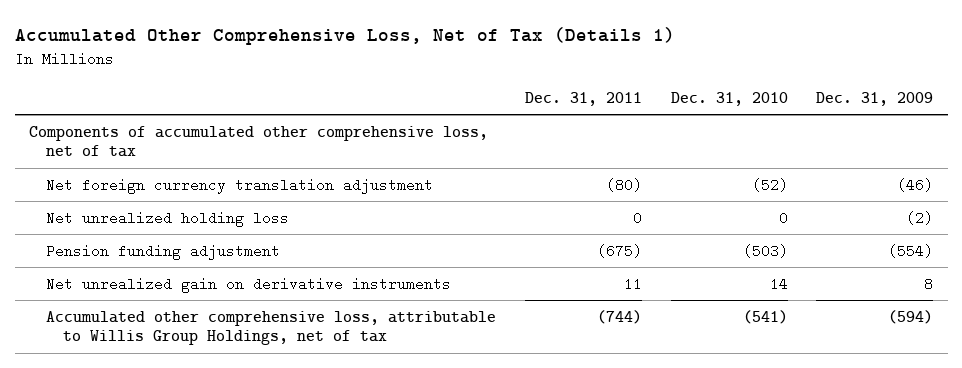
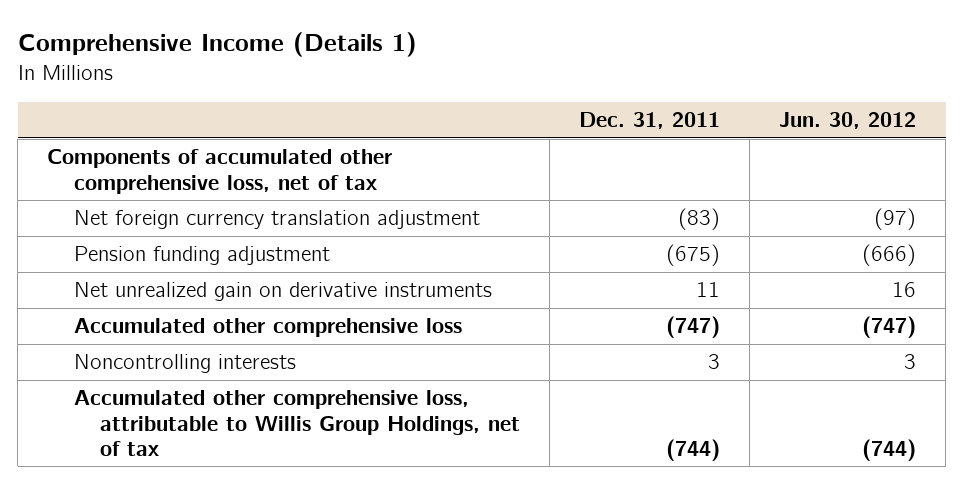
[14,27,675,46] Accumulated Other Comprehensive Loss, Net of Tax (Details 1) -> [17,32,417,58] Comprehensive Income (Details 1)
[670,91,788,106] Dec. 31, 2010 -> none
[816,91,934,106] Dec. 31, 2009 -> none
none -> [779,112,917,130] Jun. 30, 2012
[46,210,290,227] Net unrealized holding loss -> none
[605,177,642,192] (80) -> [678,208,721,231] (83)
none -> [73,318,462,338] Accumulated other comprehensive loss
none -> [73,354,296,374] Noncontrolling interests

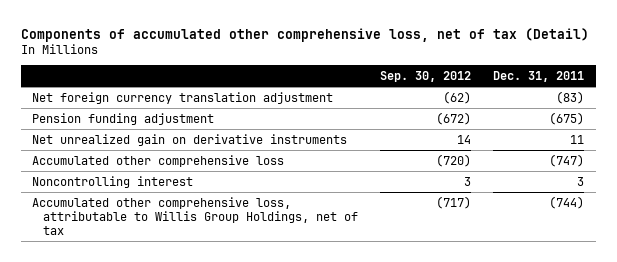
[17,32,417,58] Comprehensive Income (Details 1) -> [21,27,590,42] Components of accumulated other comprehensive loss, net of tax (Detail)
[779,112,917,130] Jun. 30, 2012 -> none
none -> [380,71,472,83] Sep. 30, 2012
[47,149,393,194] Components of accumulated other comprehensive loss, net of tax -> none
[73,354,296,374] Noncontrolling interests -> [32,175,194,188] Noncontrolling interest

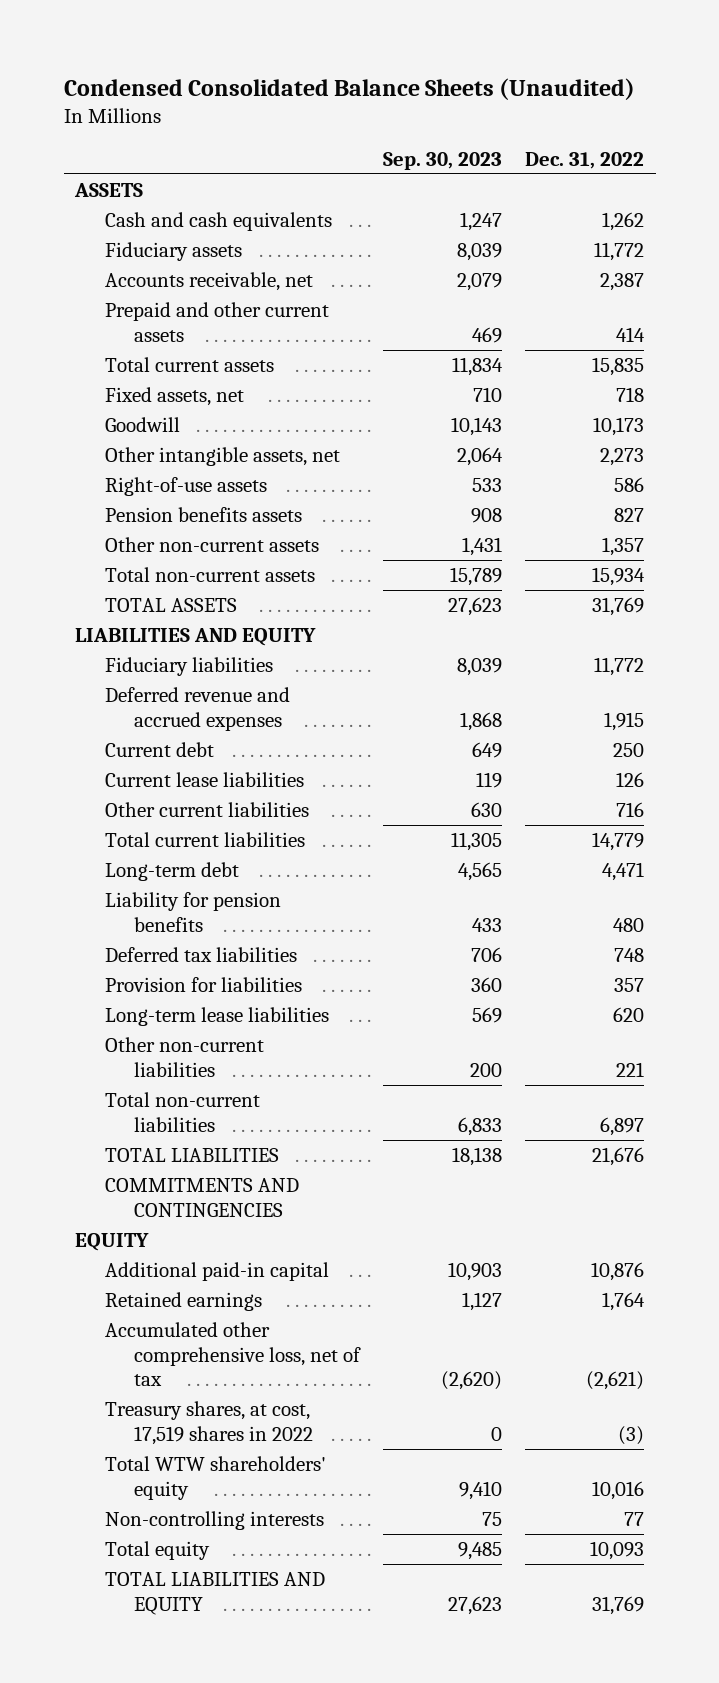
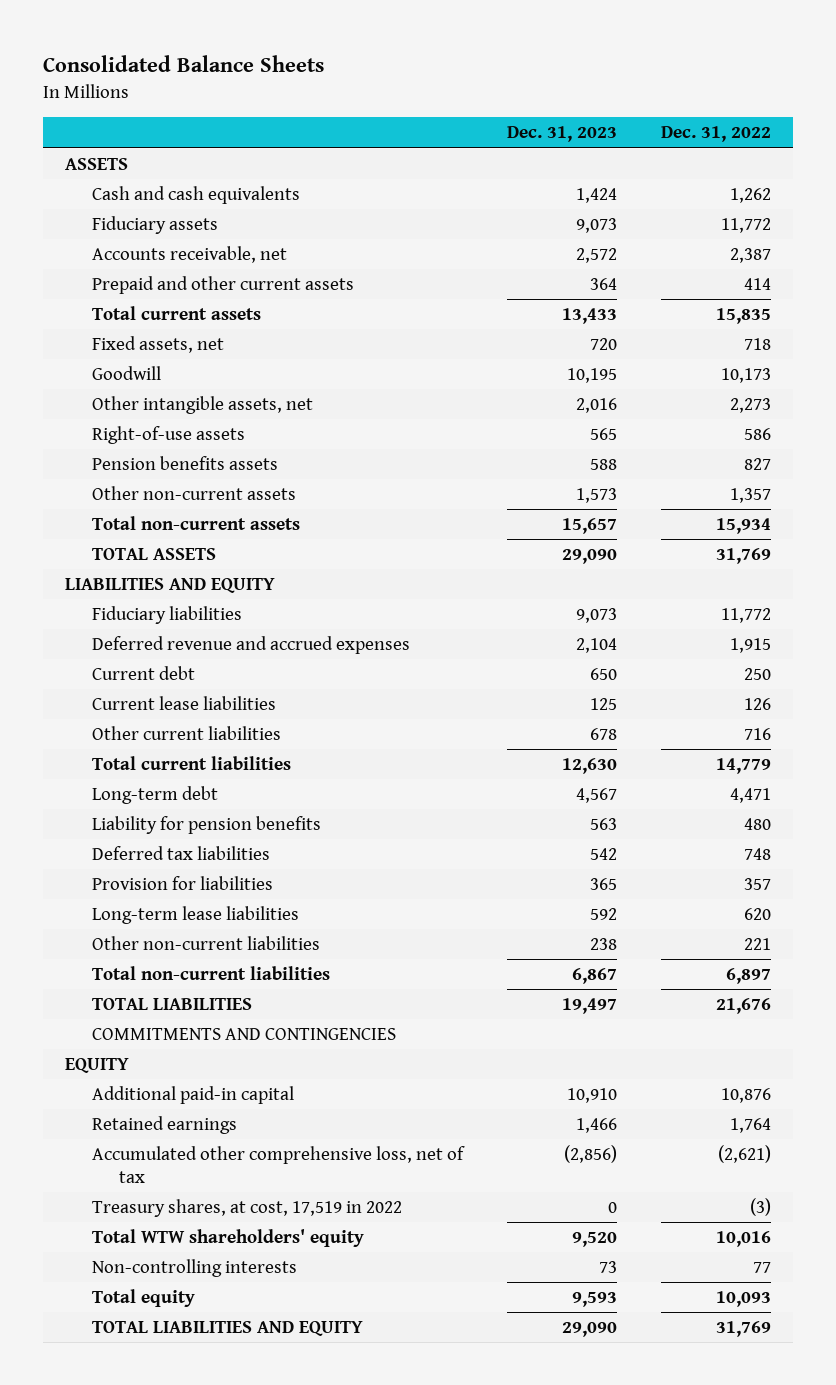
[63,77,635,100] Condensed Consolidated Balance Sheets (Unaudited) -> [42,55,324,73] Consolidated Balance Sheets
[382,151,502,170] Sep. 30, 2023 -> none
none -> [506,126,617,143] Dec. 31, 2023
[104,1401,313,1445] Treasury shares, at cost, 17,519 shares in 2022 -> [91,1198,402,1217] Treasury shares, at cost, 17,519 in 2022

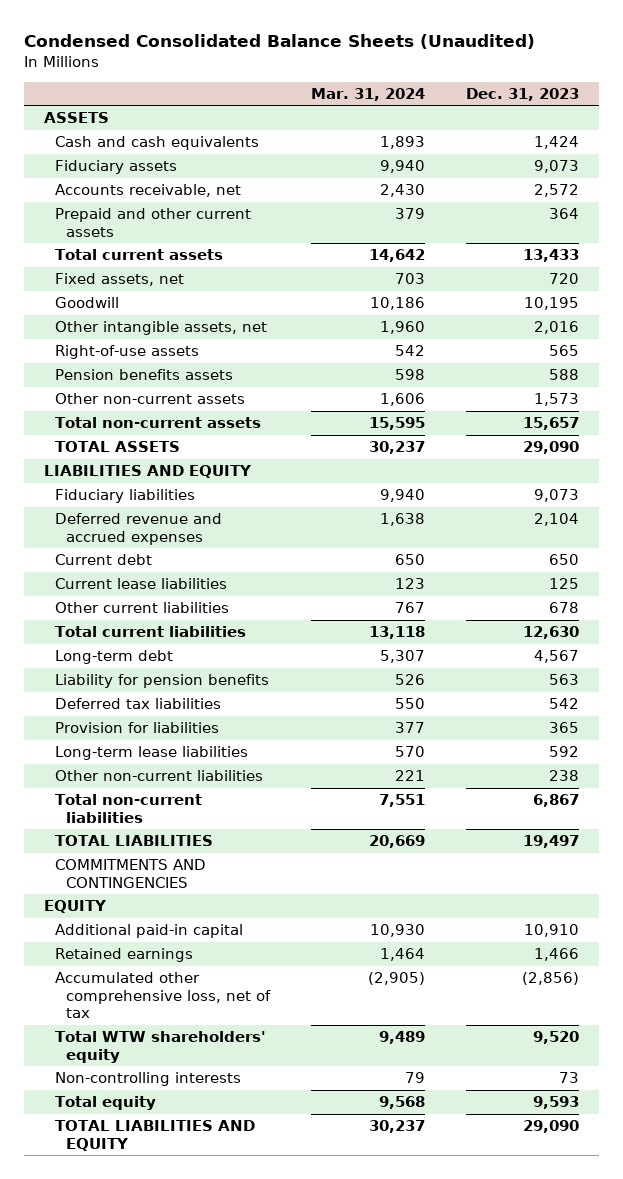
[42,55,324,73] Consolidated Balance Sheets -> [24,33,536,49] Condensed Consolidated Balance Sheets (Unaudited)
[660,126,771,143] Dec. 31, 2022 -> none
none -> [311,87,426,101] Mar. 31, 2024
[91,1198,402,1217] Treasury shares, at cost, 17,519 in 2022 -> none

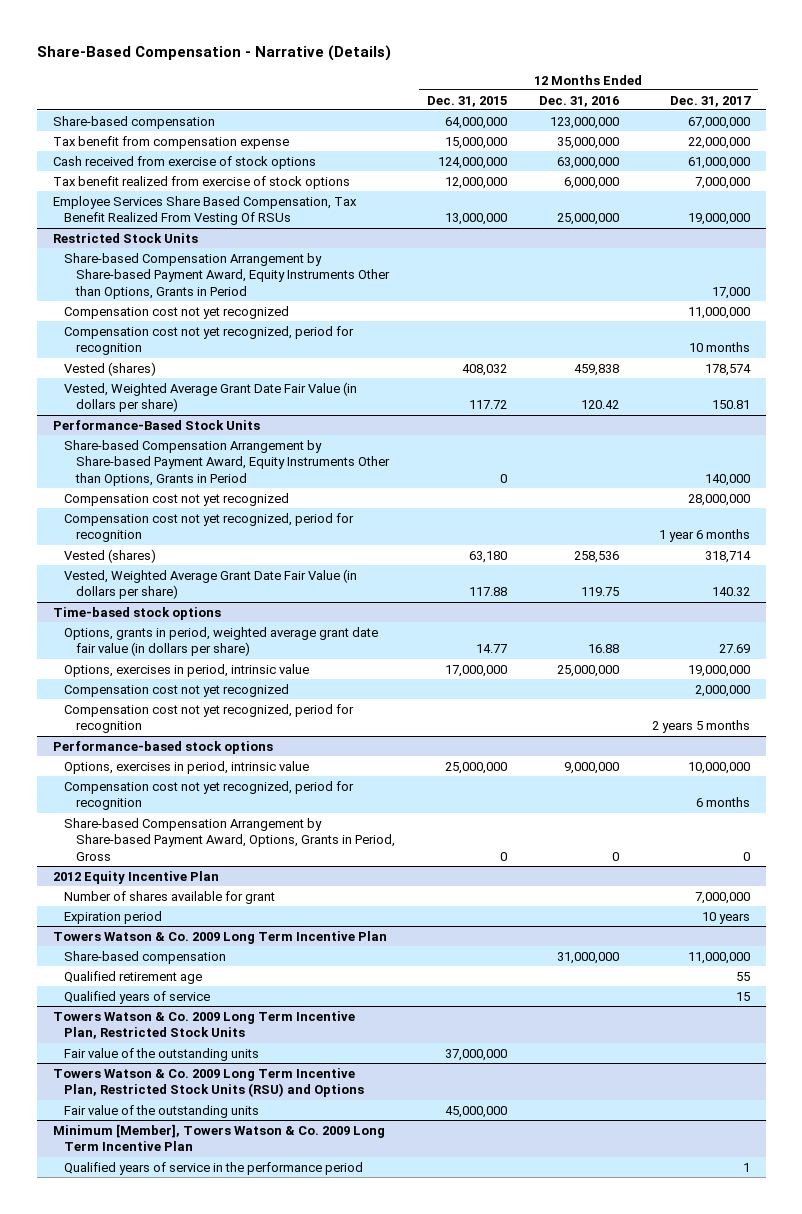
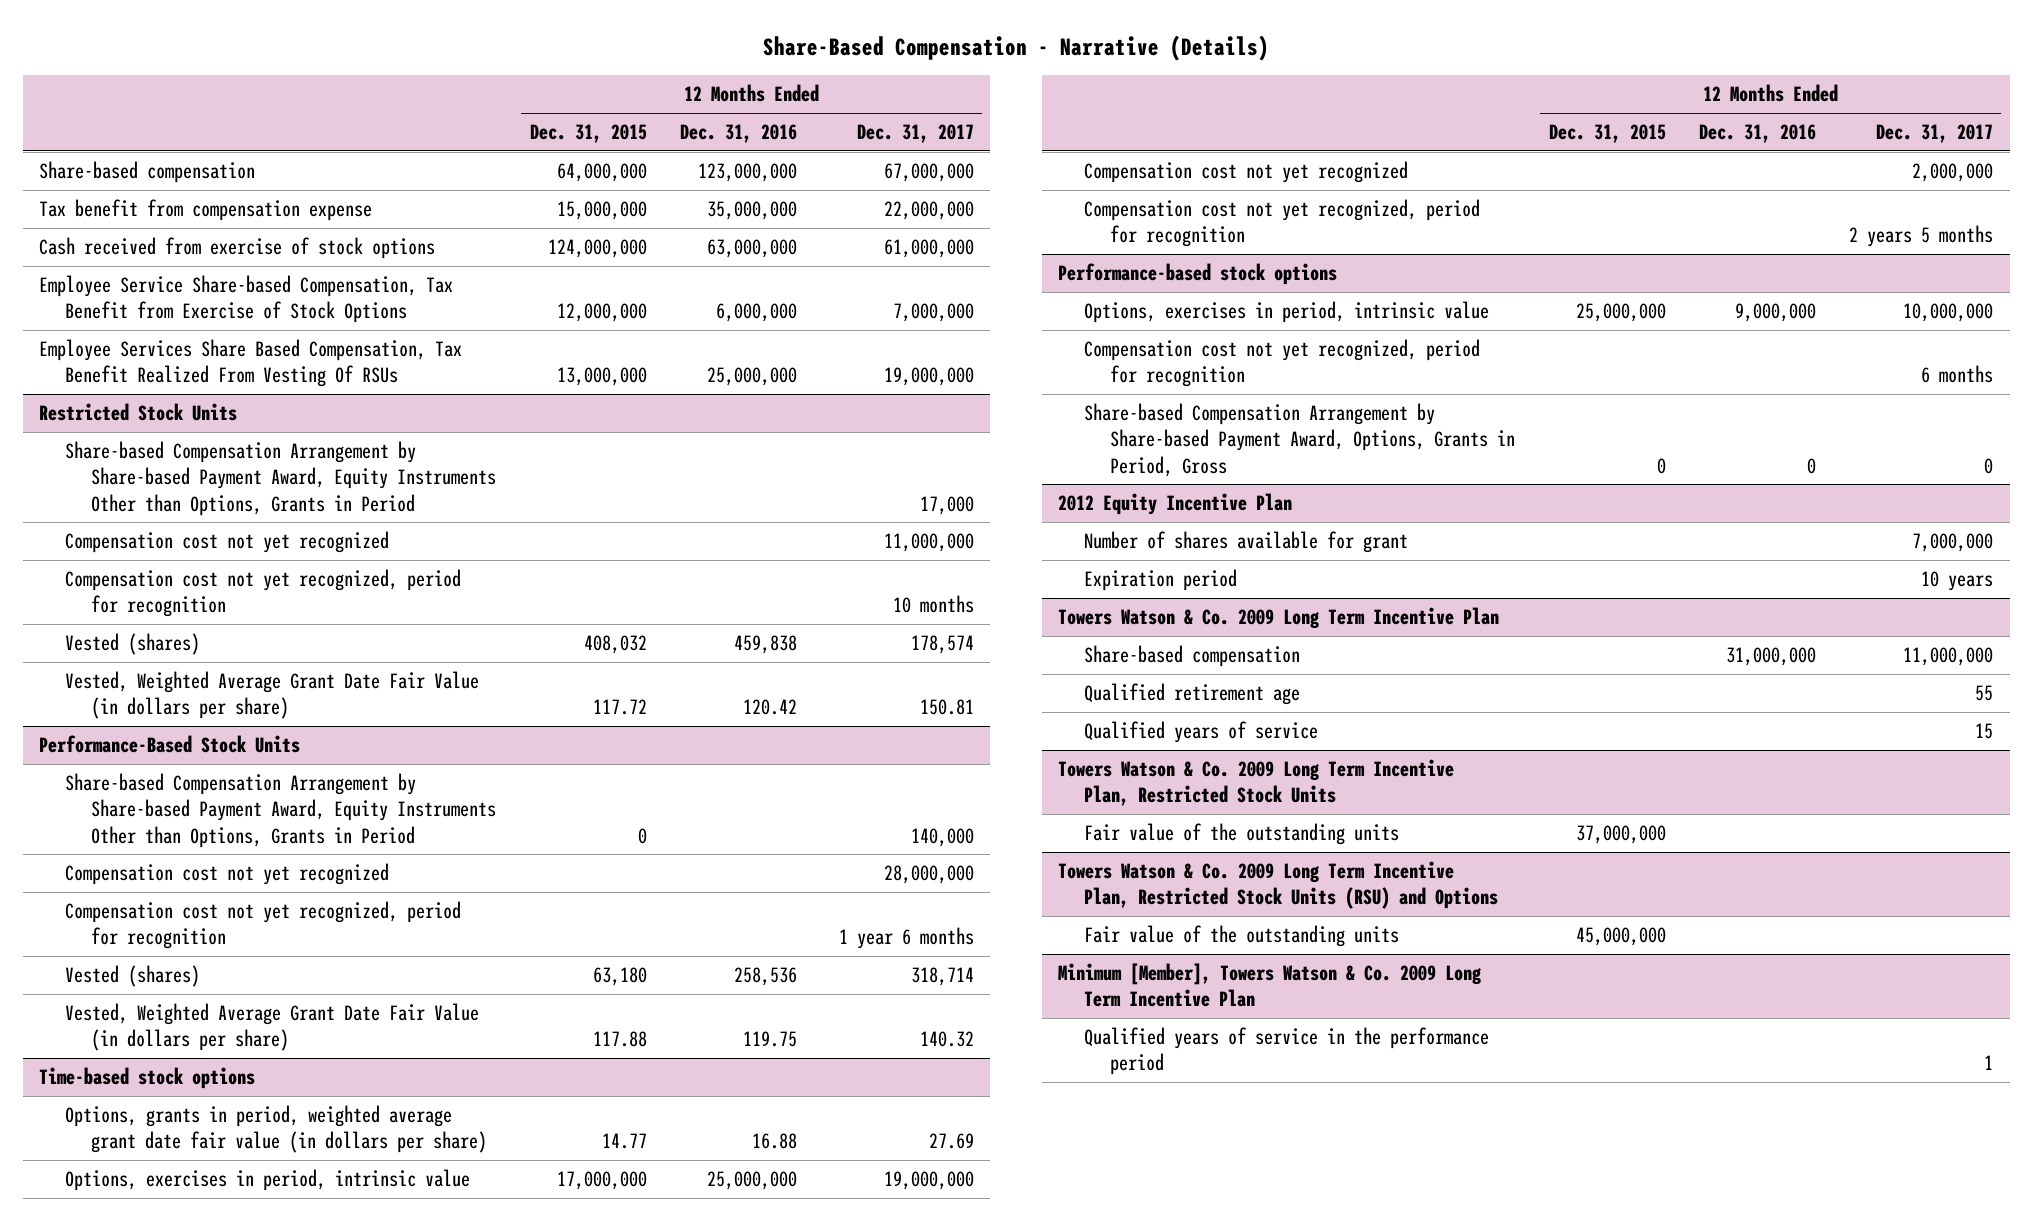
[52,175,350,189] Tax benefit realized from exercise of stock options -> [39,275,454,324] Employee Service Share-based Compensation, Tax Benefit from Exercise of Stock Options

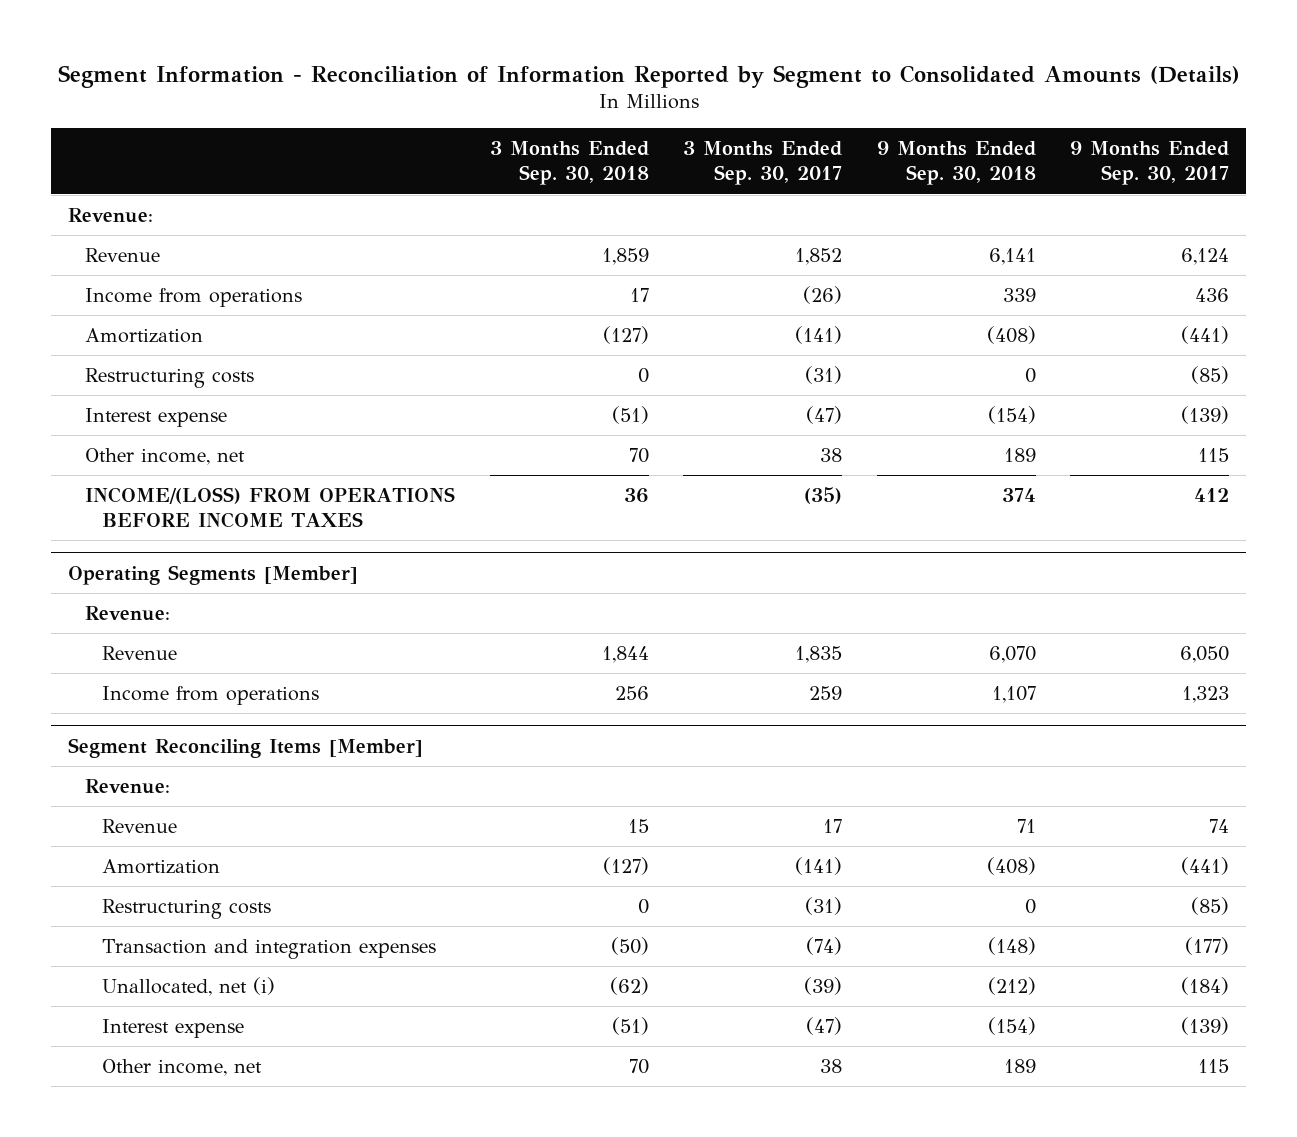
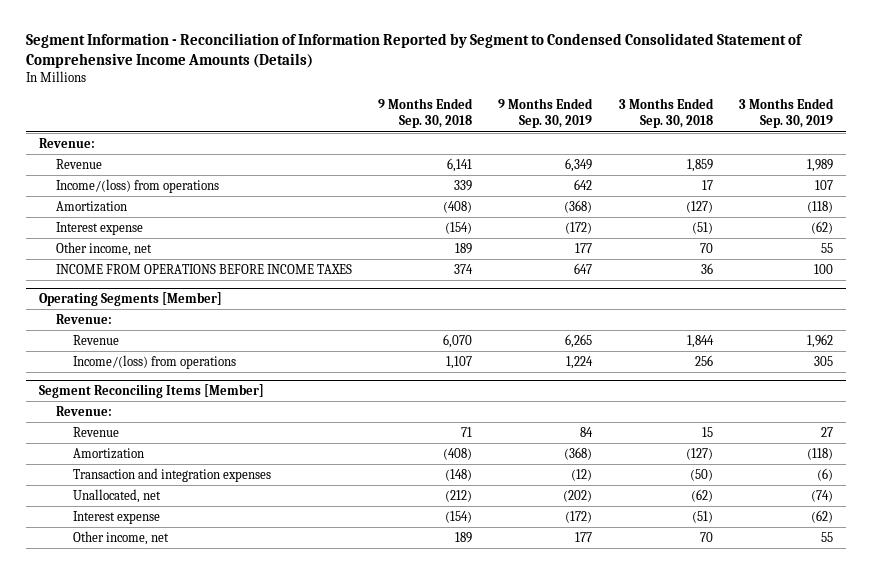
[57,64,1240,88] Segment Information - Reconciliation of Information Reported by Segment to Consolidated Amounts (Details) -> [25,33,803,68] Segment Information - Reconciliation of Information Reported by Segment to Condensed Consolidated Statement of Comprehensive Income Amounts (Details)
[683,141,843,186] 3 Months Ended Sep. 30, 2017 -> none
[1070,141,1230,186] 9 Months Ended Sep. 30, 2017 -> none
none -> [498,98,594,129] 9 Months Ended Sep. 30, 2019
none -> [738,98,834,129] 3 Months Ended Sep. 30, 2019
[85,287,303,307] Income from operations -> [55,178,219,193] Income/(loss) from operations
[85,367,255,388] Restructuring costs -> none
[85,486,456,529] INCOME/(LOSS) FROM OPERATIONS BEFORE INCOME TAXES -> [55,263,352,274] INCOME FROM OPERATIONS BEFORE INCOME TAXES
[102,685,320,705] Income from operations -> [72,354,236,369] Income/(loss) from operations
[102,898,272,919] Restructuring costs -> none
[102,976,276,996] Unallocated, net (i) -> [72,488,161,503] Unallocated, net

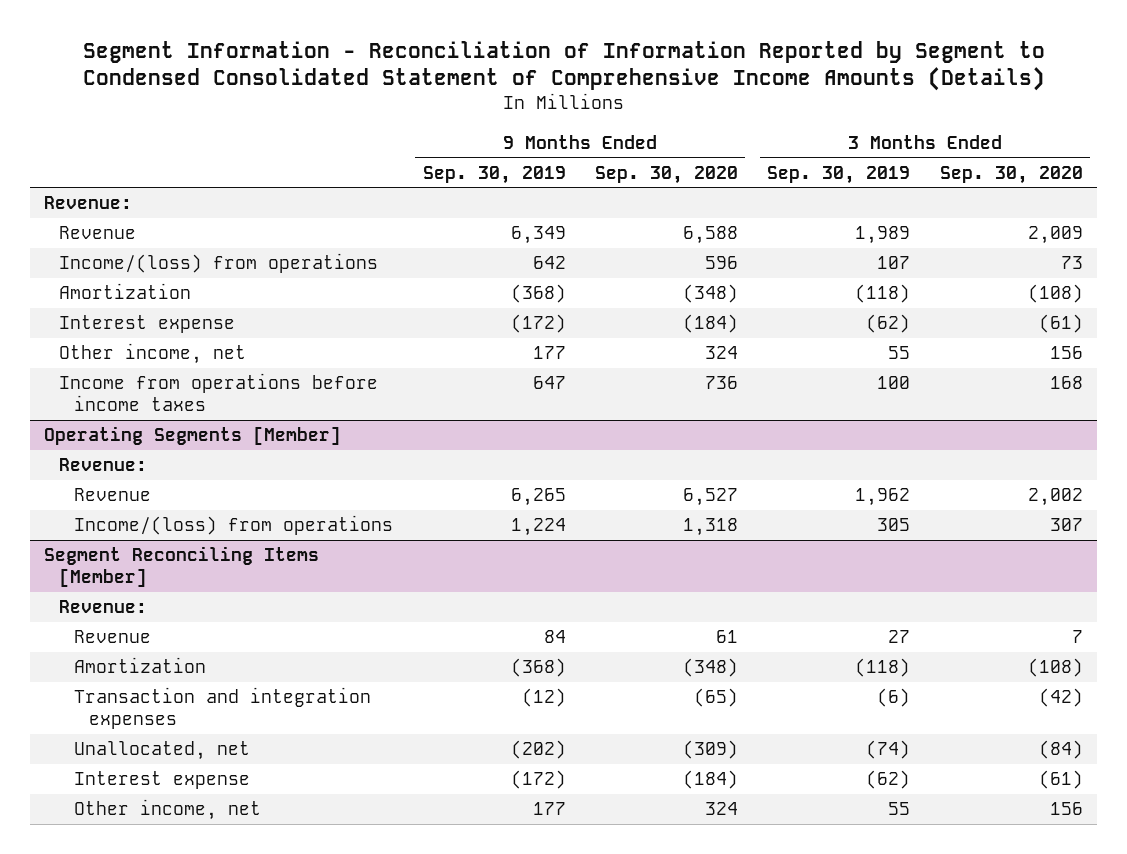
[378,98,474,129] 9 Months Ended Sep. 30, 2018 -> none
[618,98,714,129] 3 Months Ended Sep. 30, 2018 -> none
none -> [594,165,738,184] Sep. 30, 2020
none -> [939,165,1083,184] Sep. 30, 2020
[55,263,352,274] INCOME FROM OPERATIONS BEFORE INCOME TAXES -> [59,373,379,412] Income from operations before income taxes

